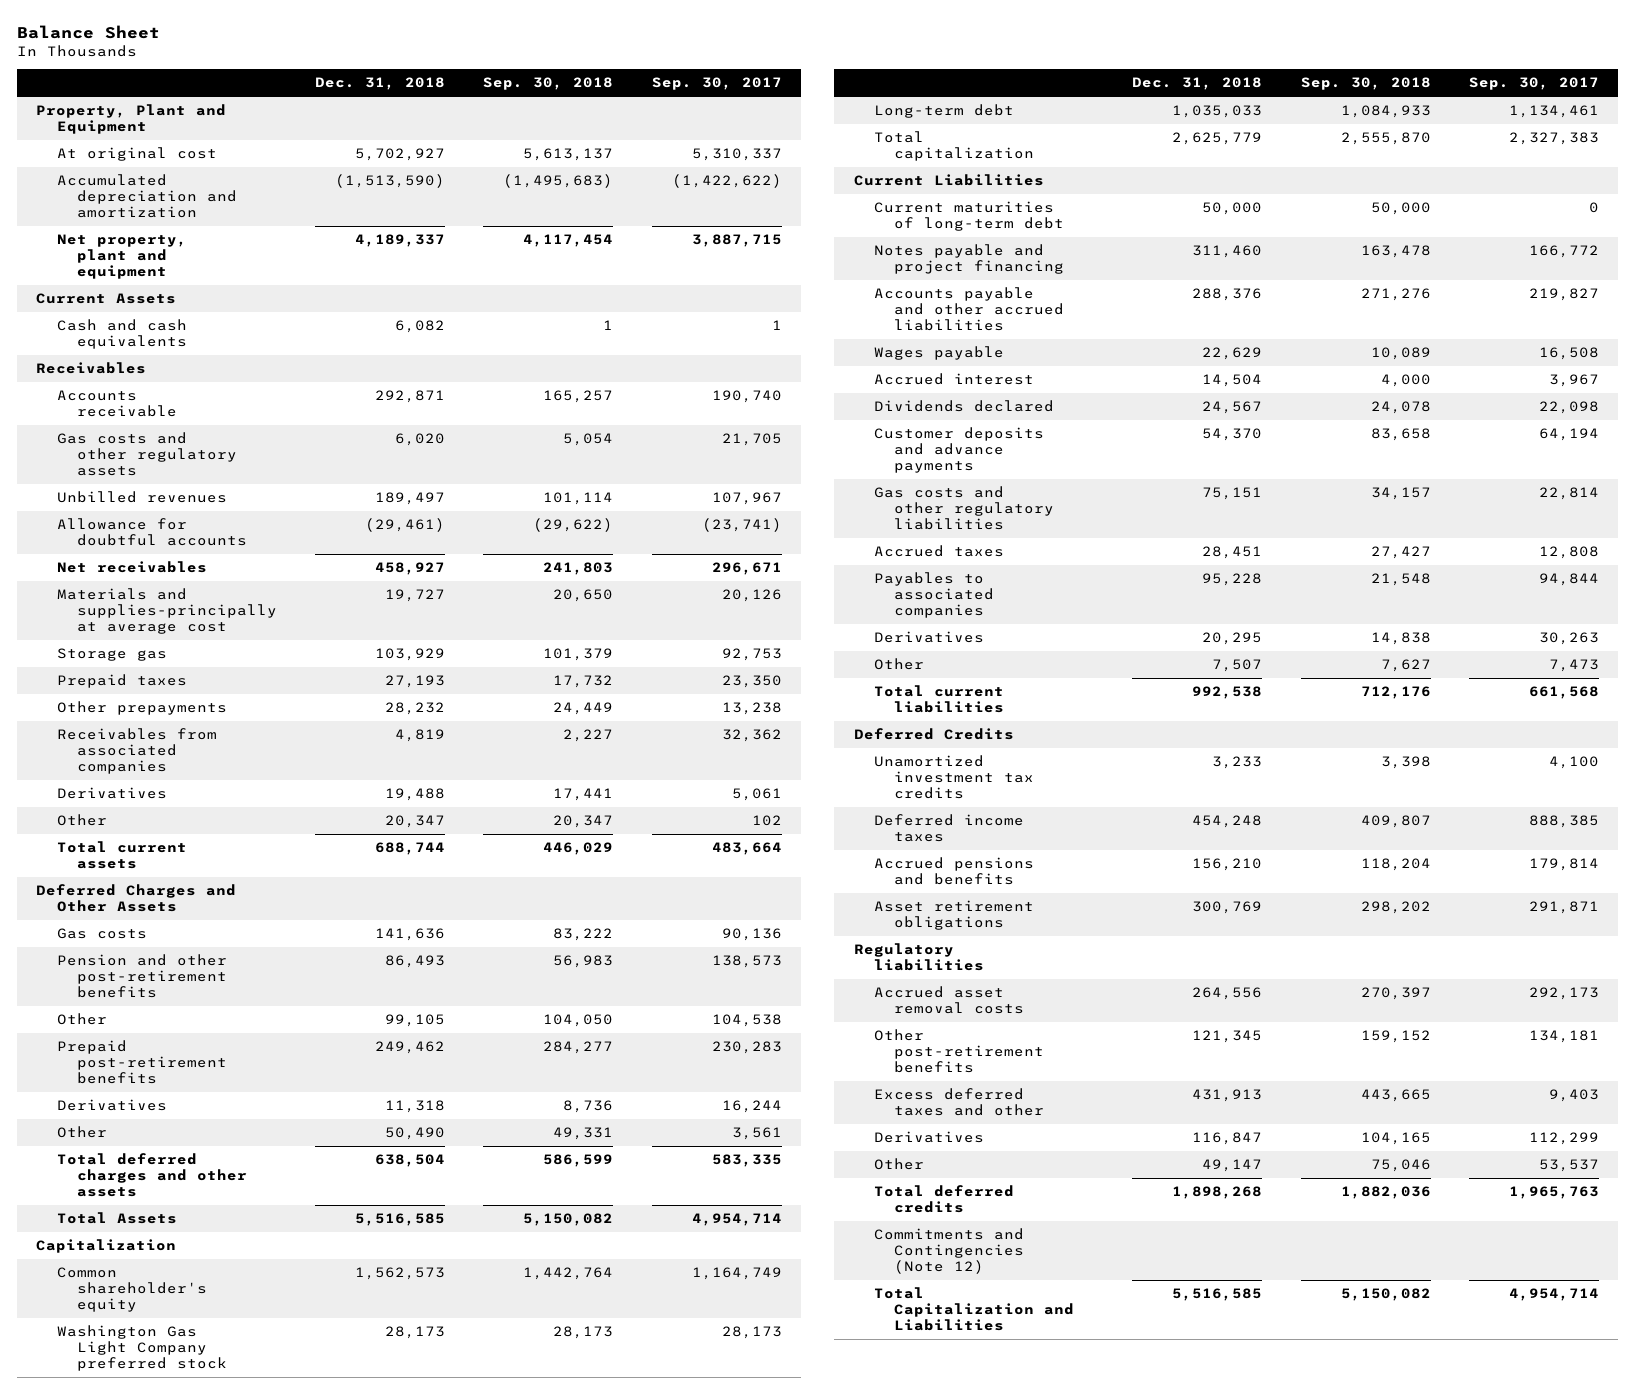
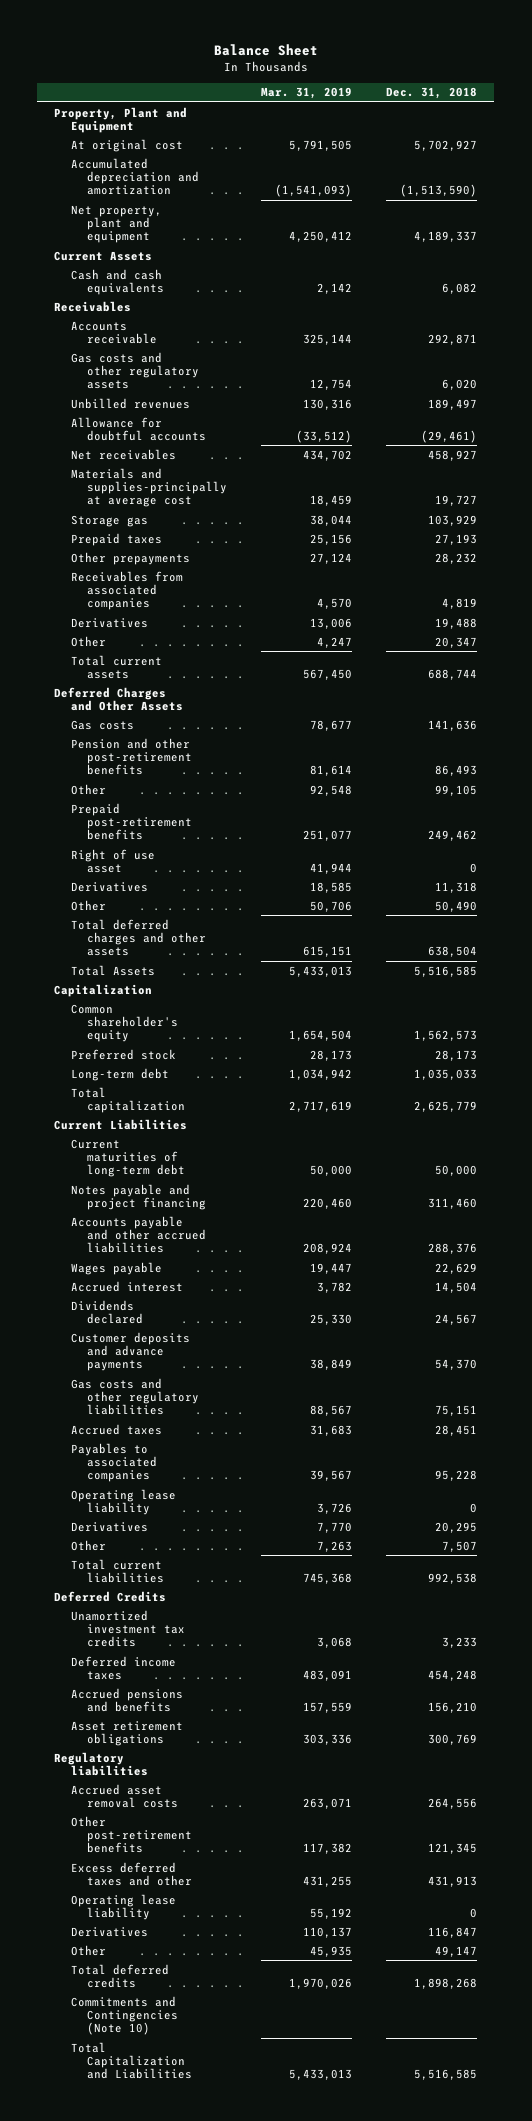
[483,77,614,91] Sep. 30, 2018 -> none
[651,77,782,91] Sep. 30, 2017 -> none
none -> [261,87,353,100] Mar. 31, 2019
none -> [70,848,155,873] Right of use asset
[56,1325,227,1372] Washington Gas Light Company preferred stock -> [70,1048,176,1060] Preferred stock
none -> [70,1488,176,1515] Operating lease liability
none -> [70,1893,176,1920] Operating lease liability
[873,1228,1024,1275] Commitments and Contingencies (Note 12) -> [70,1995,179,2036] Commitments and Contingencies (Note 10)

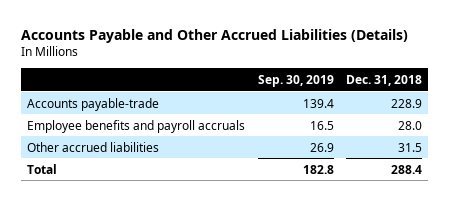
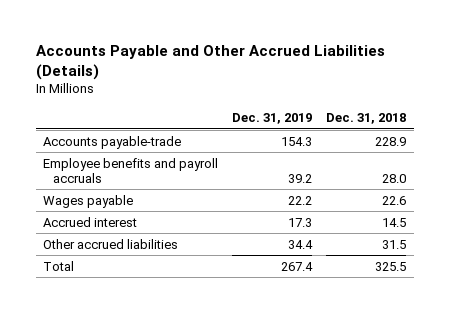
[257,74,334,87] Sep. 30, 2019 -> none
none -> [232,112,313,124] Dec. 31, 2019
none -> [42,194,133,208] Wages payable
none -> [42,216,137,227] Accrued interest
[390,164,422,174] 288.4 -> [375,261,407,271] 325.5

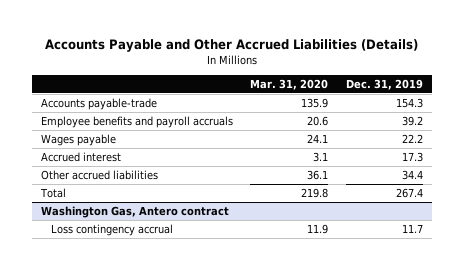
[326,112,407,124] Dec. 31, 2018 -> none
none -> [250,79,329,91] Mar. 31, 2020
none -> [40,205,229,218] Washington Gas, Antero contract
none -> [51,223,174,236] Loss contingency accrual

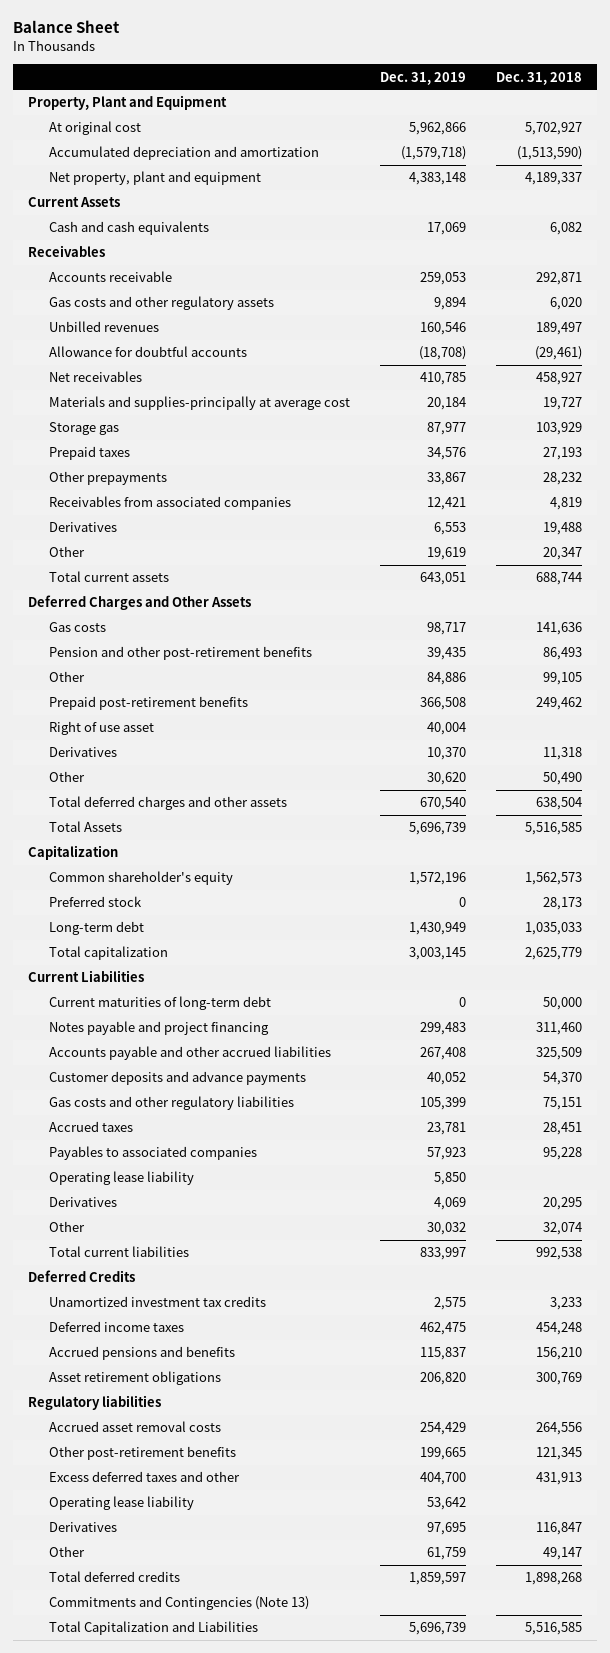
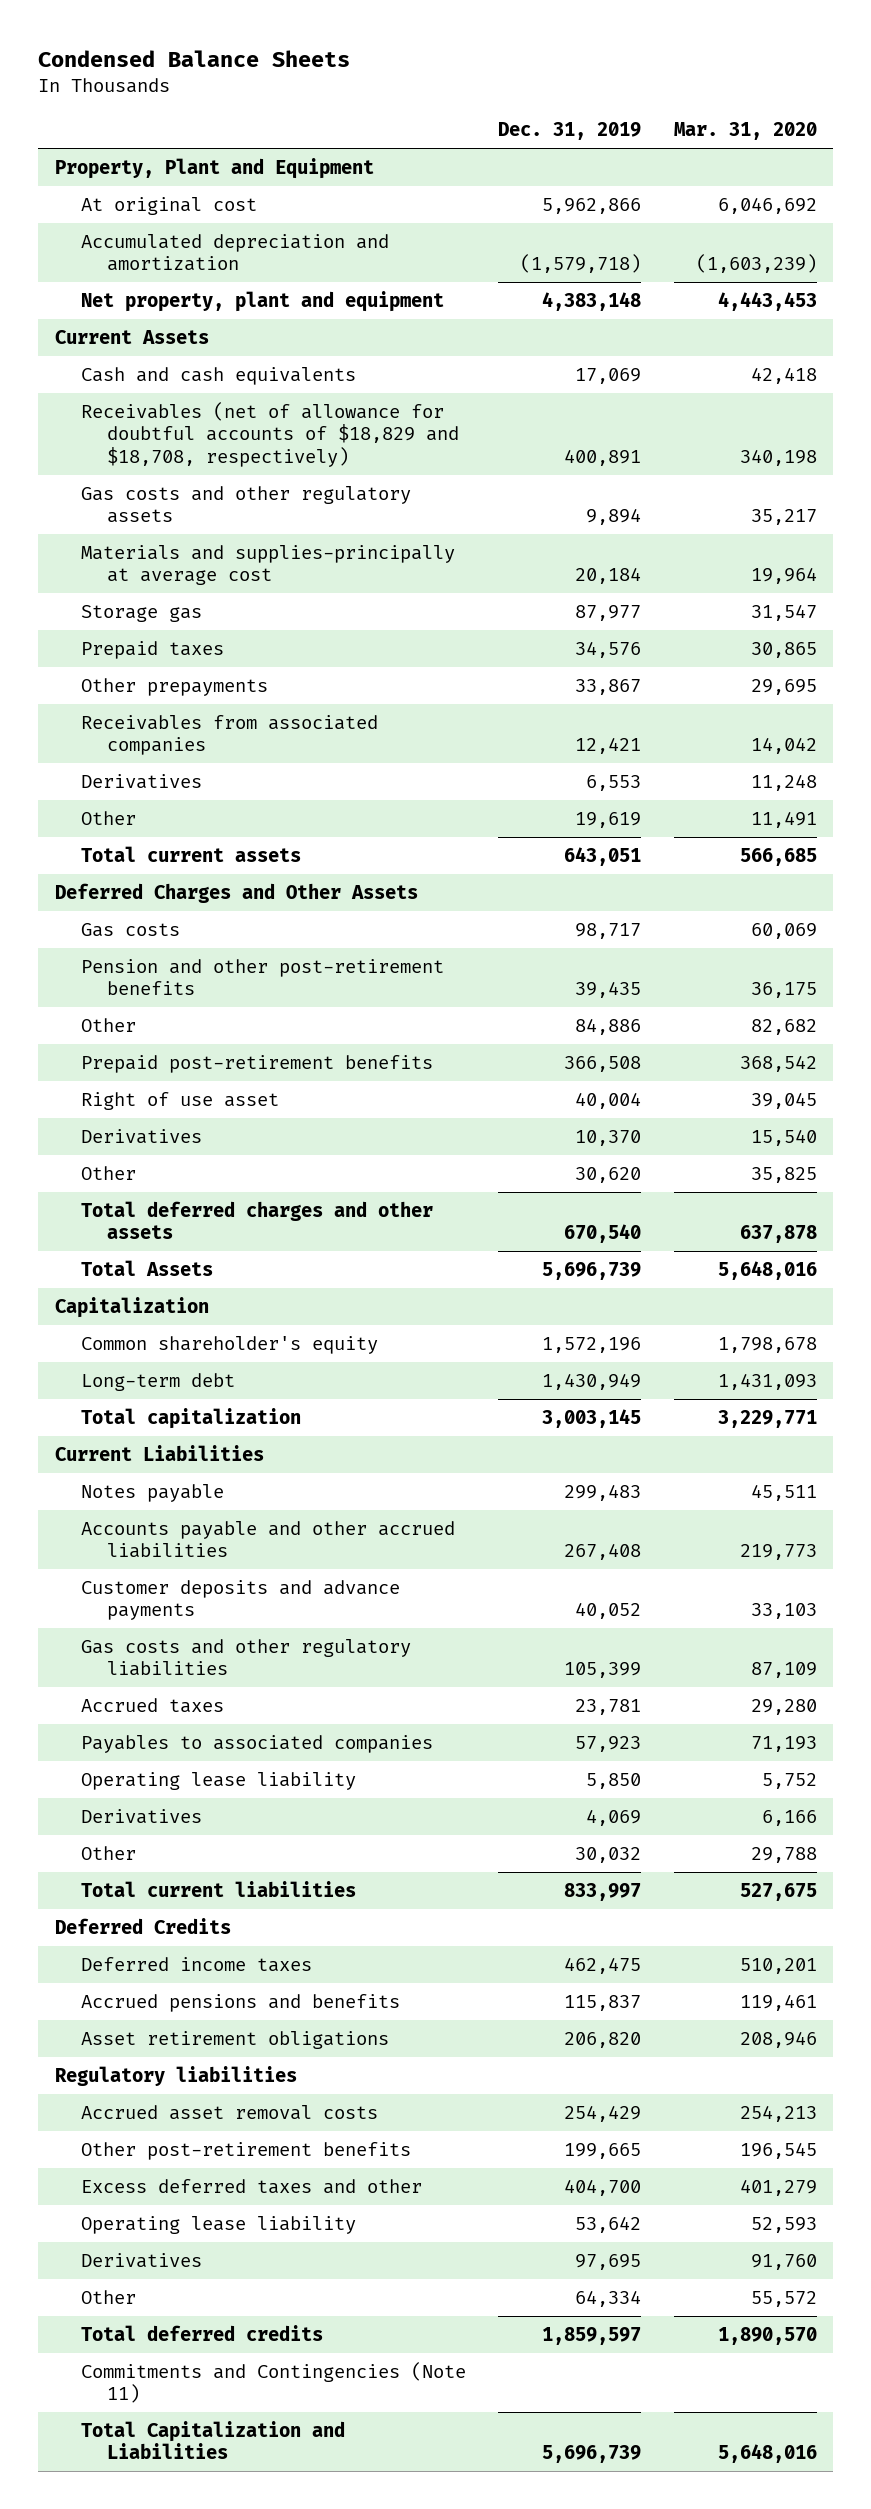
[13,20,121,34] Balance Sheet -> [38,50,351,68] Condensed Balance Sheets
[496,71,583,85] Dec. 31, 2018 -> none
none -> [673,122,817,141] Mar. 31, 2020
[28,245,106,258] Receivables -> none
[49,271,173,283] Accounts receivable -> none
none -> [80,402,459,467] Receivables (net of allowance for doubtful accounts of $18,829 and $18,708, respectively)
[49,321,160,333] Unbilled revenues -> none
[49,346,248,358] Allowance for doubtful accounts -> none
[49,371,143,383] Net receivables -> none
[49,896,143,908] Preferred stock -> none
[49,996,272,1011] Current maturities of long-term debt -> none
[49,1021,270,1036] Notes payable and project financing -> [80,1484,224,1503] Notes payable
[49,1296,267,1308] Unamortized investment tax credits -> none
[427,1547,467,1561] 61,759 -> [575,2290,642,2308] 64,334
[49,1596,310,1611] Commitments and Contingencies (Note 13) -> [80,2362,466,2404] Commitments and Contingencies (Note 11)

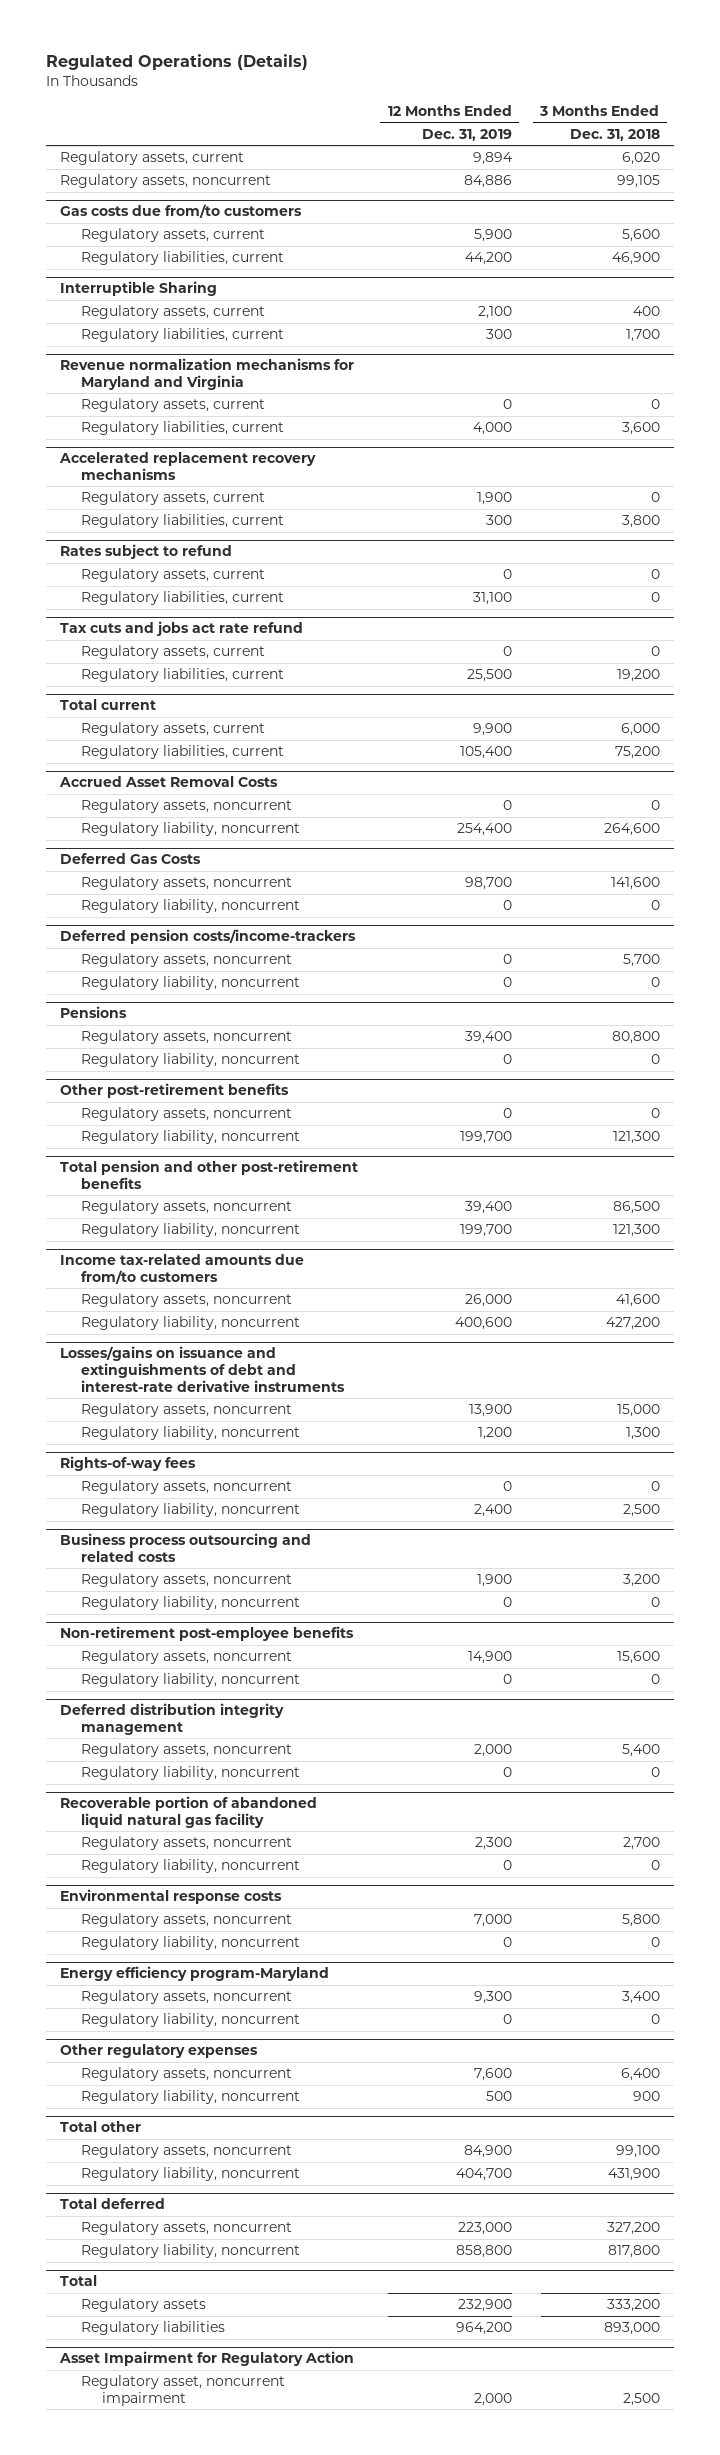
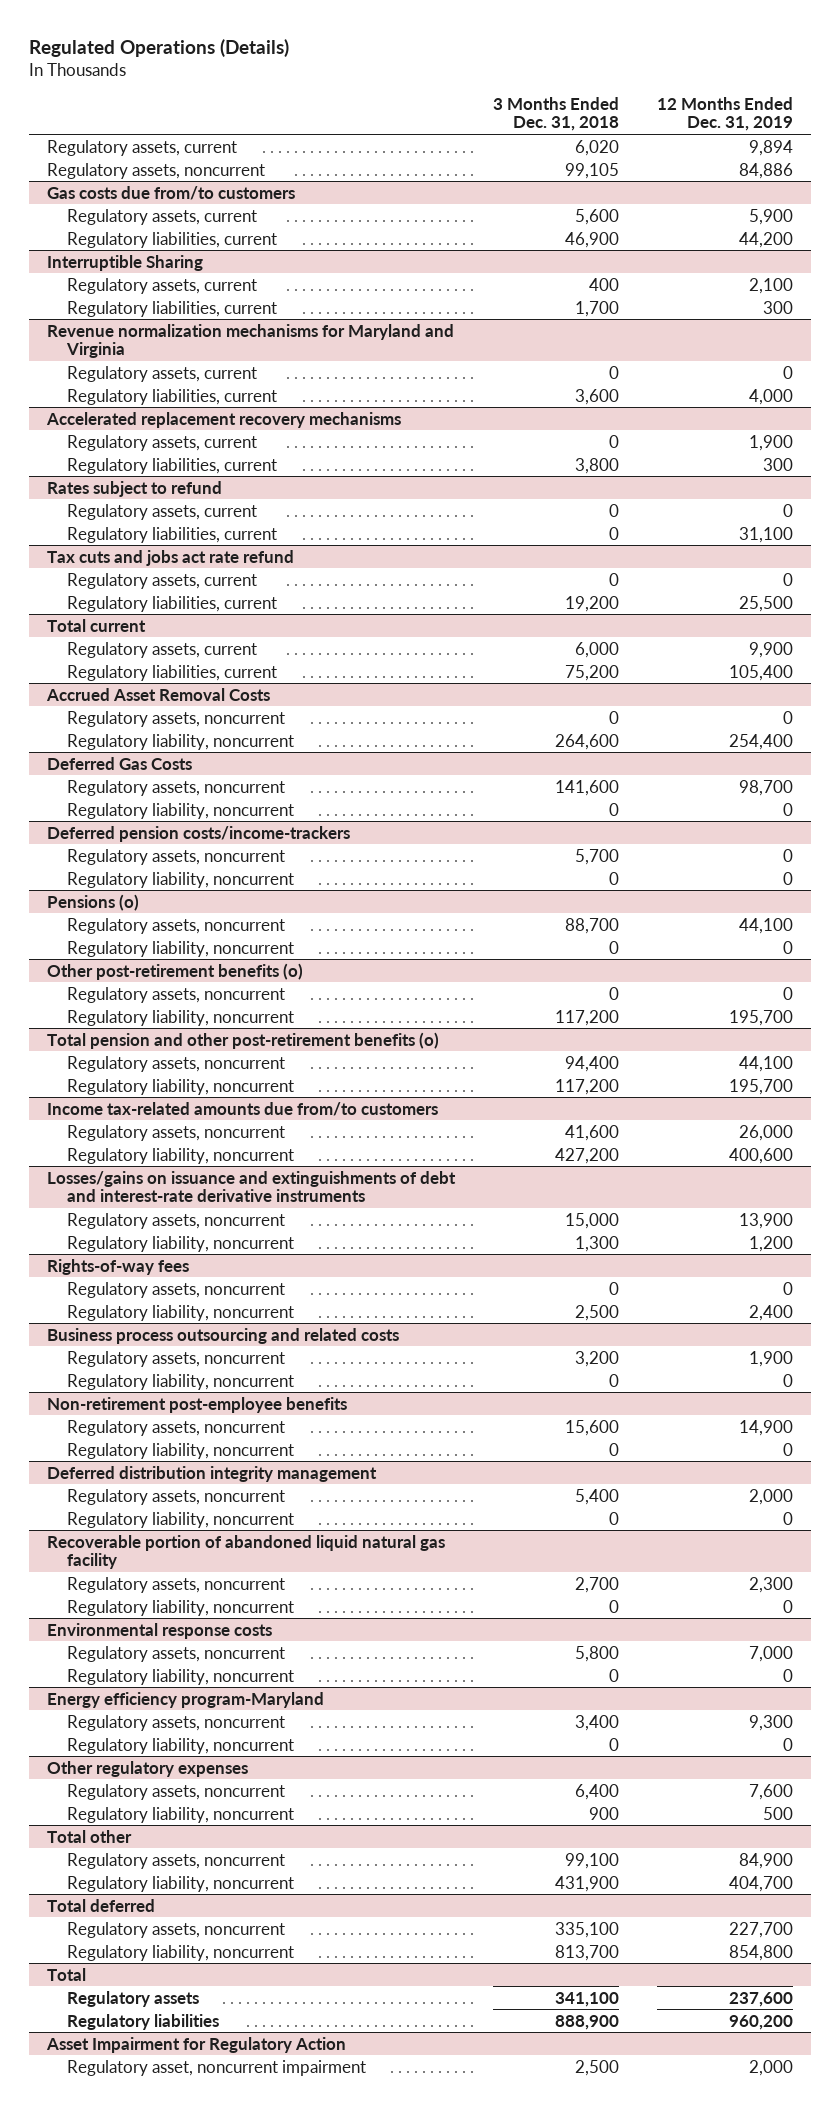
[60,1006,128,1019] Pensions -> [47,893,140,911] Pensions (o)
[464,1031,512,1045] 39,400 -> [738,917,793,934] 44,100
[611,1031,660,1045] 80,800 -> [564,917,619,934] 88,700
[60,1083,290,1099] Other post-retirement benefits -> [47,962,304,980] Other post-retirement benefits (o)
[459,1131,512,1145] 199,700 -> [728,1009,793,1026] 195,700
[612,1131,660,1145] 121,300 -> [554,1009,619,1026] 117,200
[60,1160,359,1190] Total pension and other post-retirement benefits -> [47,1031,440,1049] Total pension and other post-retirement benefits (o)
[464,1201,512,1215] 39,400 -> [738,1055,793,1072] 44,100
[612,1201,660,1215] 86,500 -> [564,1055,619,1072] 94,400
[459,1224,512,1238] 199,700 -> [728,1078,793,1095] 195,700
[612,1224,660,1238] 121,300 -> [554,1078,619,1095] 117,200
[457,2222,512,2236] 223,000 -> [728,1921,793,1938] 227,700
[606,2222,660,2236] 327,200 -> [554,1921,619,1938] 335,100
[455,2245,512,2259] 858,800 -> [728,1944,793,1961] 854,800
[607,2245,660,2259] 817,800 -> [554,1944,619,1961] 813,700
[457,2299,512,2313] 232,900 -> [728,1991,793,2007] 237,600
[606,2299,660,2313] 333,200 -> [554,1991,619,2007] 341,100
[455,2322,512,2336] 964,200 -> [728,2014,793,2030] 960,200
[603,2322,660,2336] 893,000 -> [554,2014,619,2030] 888,900

